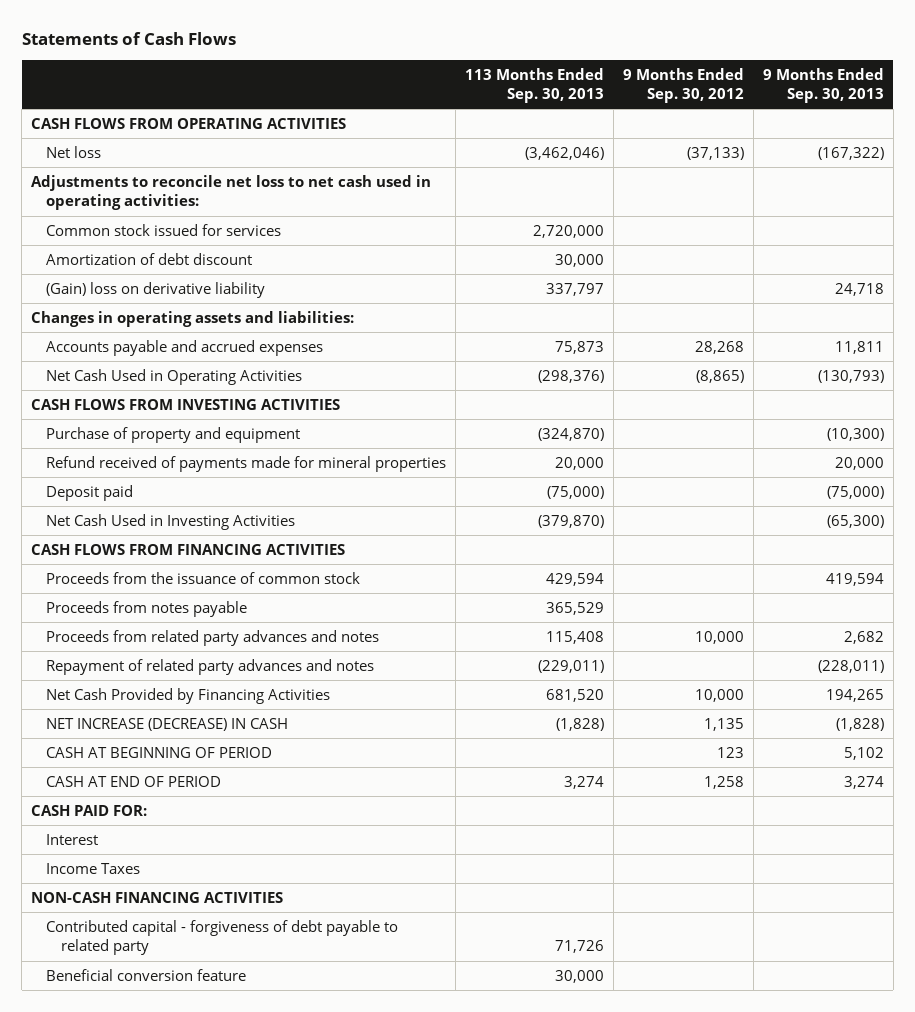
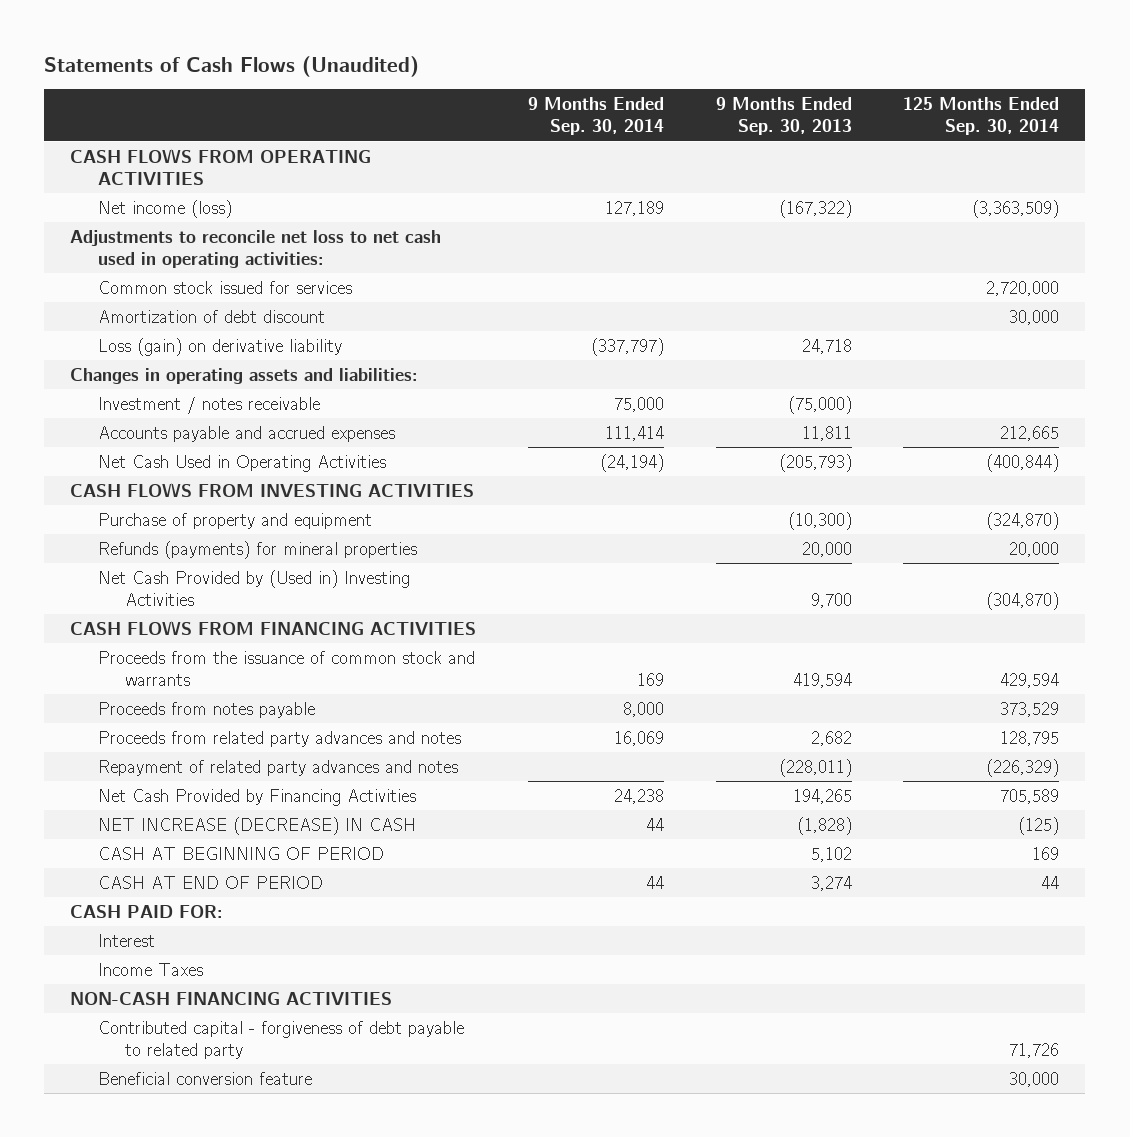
[21,31,236,45] Statements of Cash Flows -> [44,55,420,77] Statements of Cash Flows (Unaudited)
[464,67,604,104] 113 Months Ended Sep. 30, 2013 -> none
[622,67,744,104] 9 Months Ended Sep. 30, 2012 -> none
none -> [527,97,664,136] 9 Months Ended Sep. 30, 2014
none -> [903,97,1060,136] 125 Months Ended Sep. 30, 2014
[45,145,101,158] Net loss -> [97,199,232,218] Net income (loss)
[45,281,265,298] (Gain) loss on derivative liability -> [97,337,342,356] Loss (gain) on derivative liability
none -> [97,396,320,414] Investment / notes receivable
[817,369,884,383] (130,793) -> [778,453,852,472] (205,793)
[45,484,133,501] Deposit paid -> none
[45,455,446,472] Refund received of payments made for mineral properties -> [97,540,417,559] Refunds (payments) for mineral properties
[45,513,295,530] Net Cash Used in Investing Activities -> [97,569,410,606] Net Cash Provided by (Used in) Investing Activities
[826,514,884,528] (65,300) -> [810,592,852,608] 9,700
[45,571,360,584] Proceeds from the issuance of common stock -> [97,650,475,686] Proceeds from the issuance of common stock and warrants

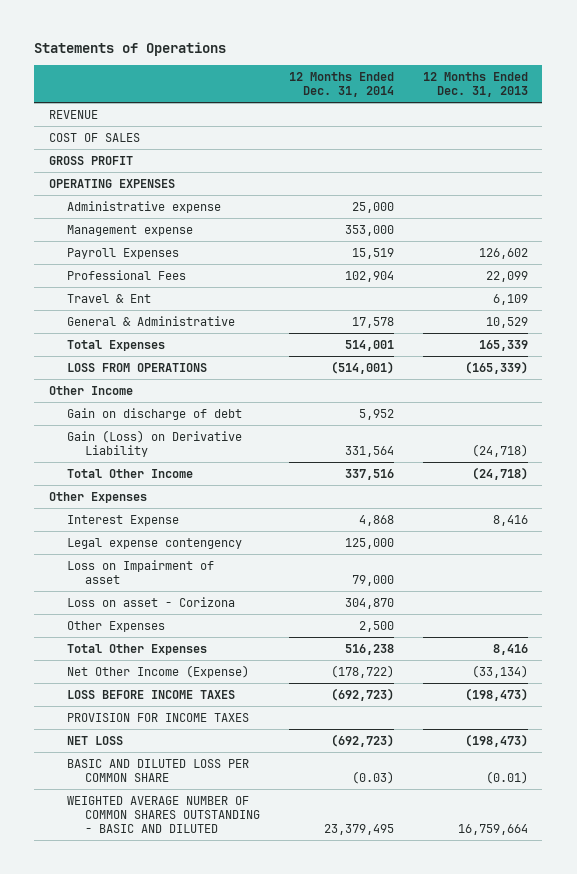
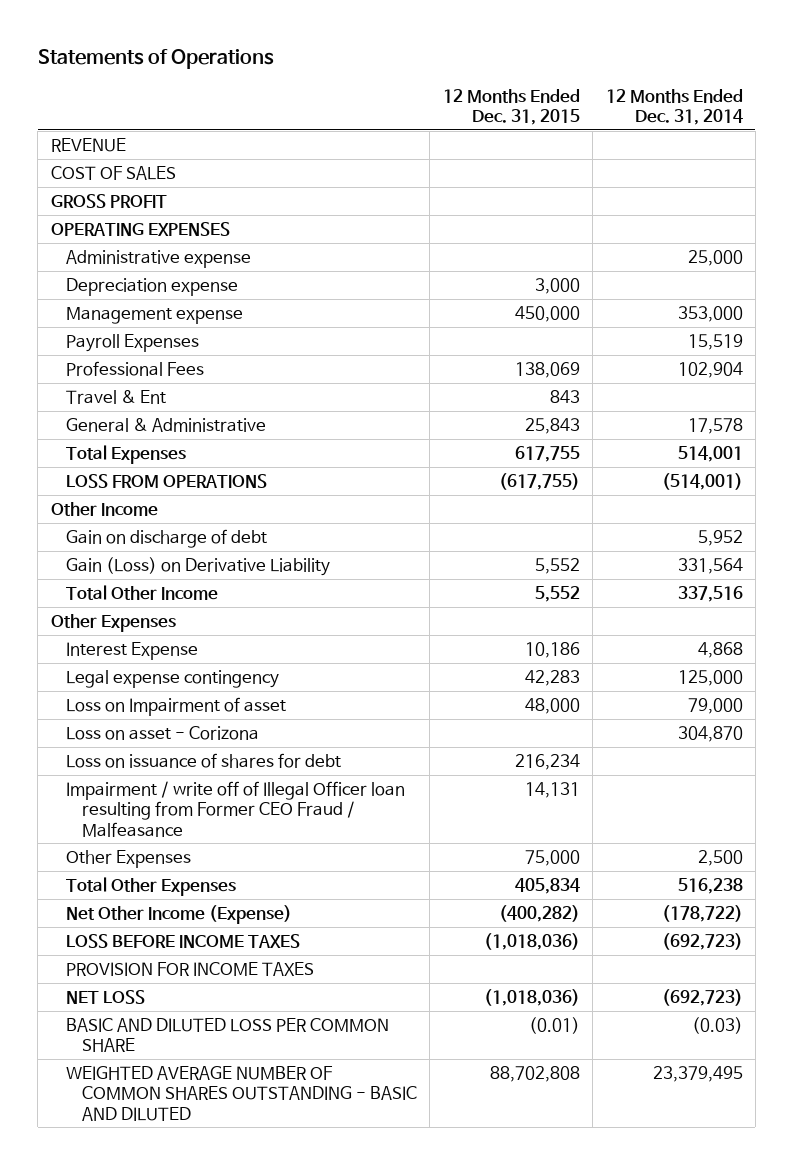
[422,71,528,97] 12 Months Ended Dec. 31, 2013 -> none
none -> [442,88,580,125] 12 Months Ended Dec. 31, 2015
none -> [66,278,239,297] Depreciation expense
[66,537,242,549] Legal expense contengency -> [66,670,280,689] Legal expense contingency
none -> [66,753,342,769] Loss on issuance of shares for debt
none -> [66,781,406,837] Impairment / write off of Illegal Officer loan resulting from Former CEO Fraud / Malfeasance

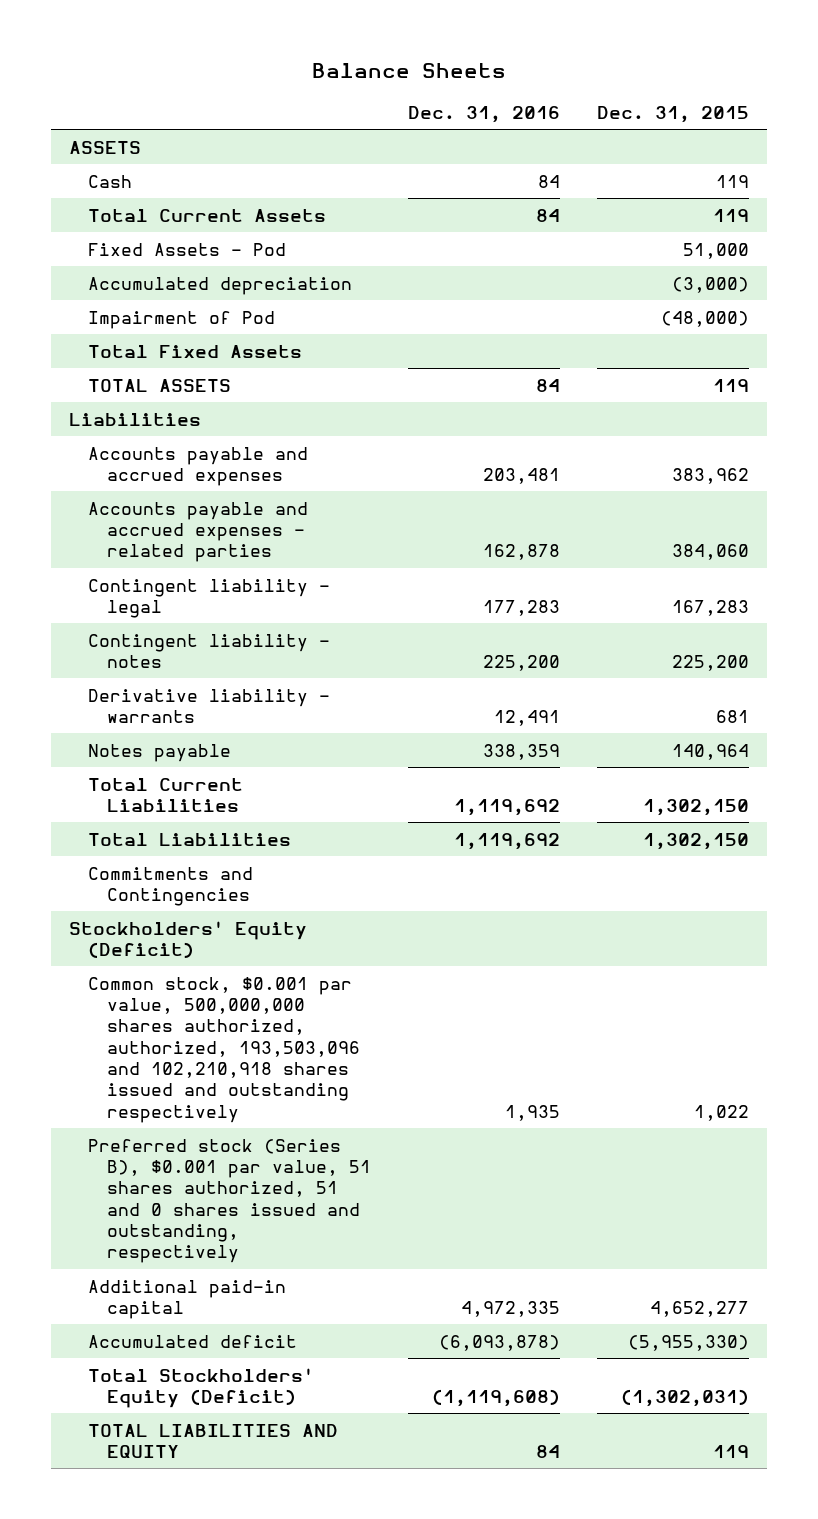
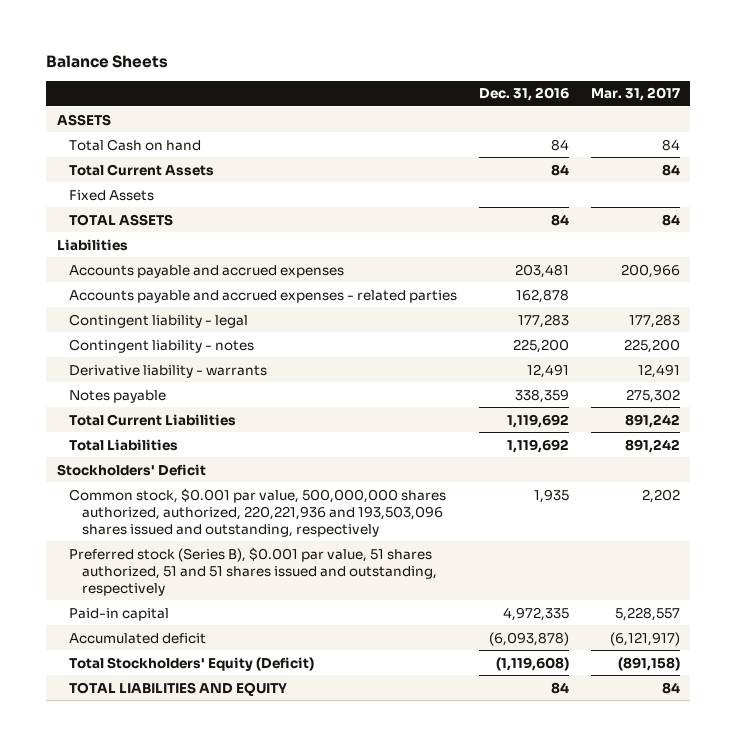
[596,105,749,123] Dec. 31, 2015 -> none
none -> [590,87,680,102] Mar. 31, 2017
[88,174,133,188] Cash -> [69,138,202,151] Total Cash on hand
[88,276,353,295] Accumulated depreciation -> none
[88,310,276,329] Impairment of Pod -> none
[88,344,303,358] Total Fixed Assets -> none
[88,242,287,256] Fixed Assets - Pod -> [69,189,155,201] Fixed Assets
[88,866,254,906] Commitments and Contingencies -> none
[69,920,308,958] Stockholders' Equity (Deficit) -> [56,463,206,476] Stockholders' Deficit
[88,976,361,1123] Common stock, $0.001 par value, 500,000,000 shares authorized, authorized, 193,503,096 and 102,210,918 shares issued and outstanding respectively -> [69,487,447,537] Common stock, $0.001 par value, 500,000,000 shares authorized, authorized, 220,221,936 and 193,503,096 shares issued and outstanding, respectively
[88,1138,372,1264] Preferred stock (Series B), $0.001 par value, 51 shares authorized, 51 and 0 shares issued and outstanding, respectively -> [69,546,437,596] Preferred stock (Series B), $0.001 par value, 51 shares authorized, 51 and 51 shares issued and outstanding, respectively
[88,1279,287,1319] Additional paid-in capital -> [69,607,170,621] Paid-in capital

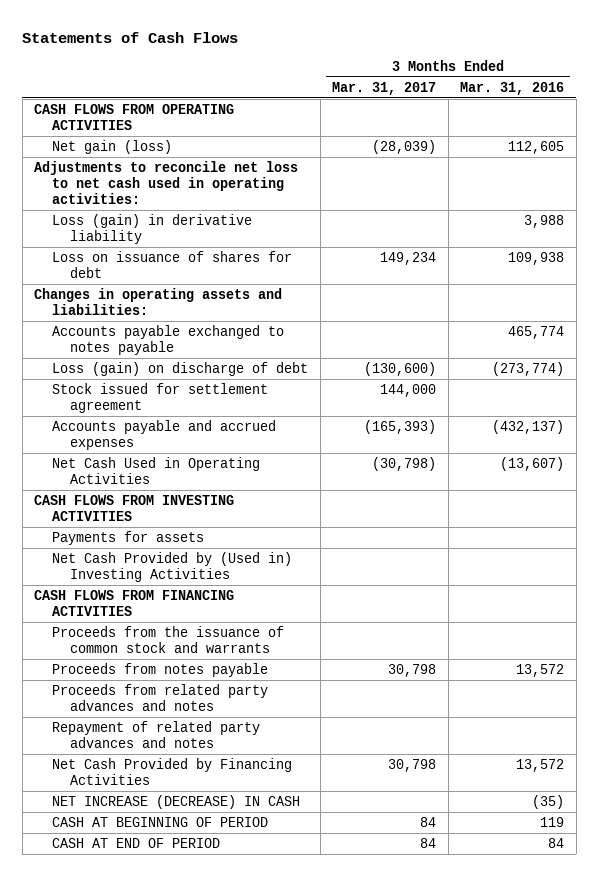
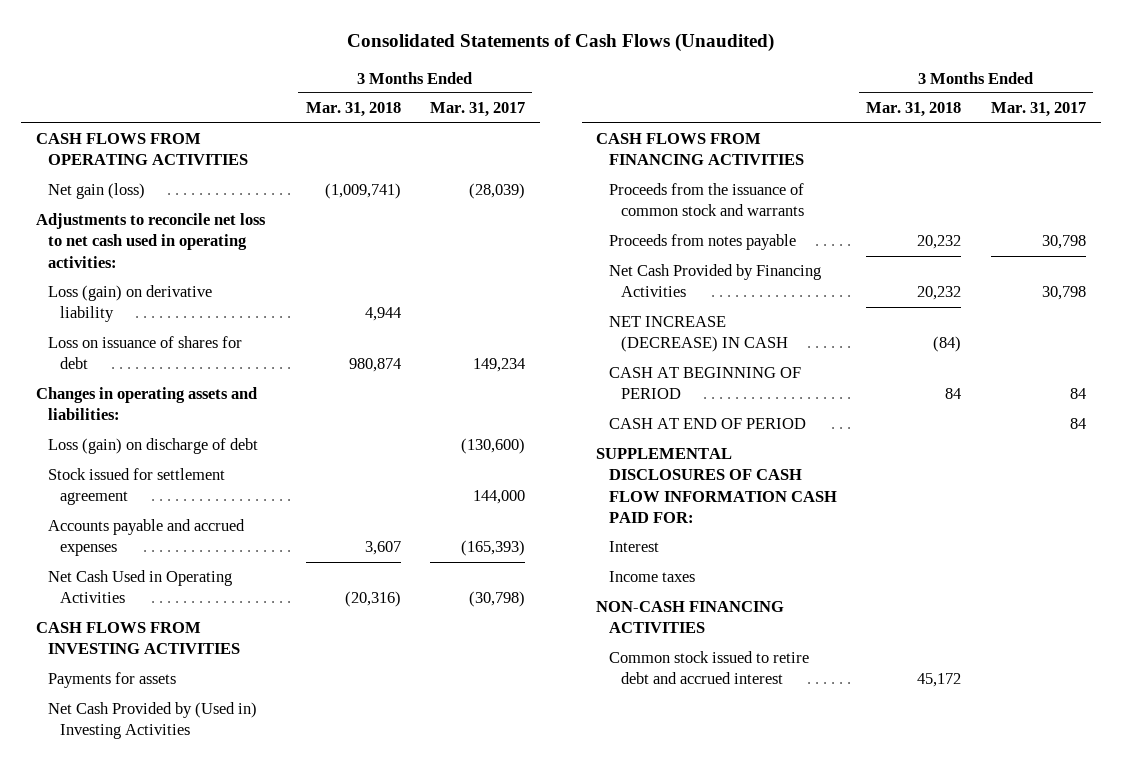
[22,31,239,43] Statements of Cash Flows -> [346,32,774,52] Consolidated Statements of Cash Flows (Unaudited)
[460,81,565,95] Mar. 31, 2016 -> none
none -> [305,102,401,118] Mar. 31, 2018
[52,213,253,245] Loss (gain) in derivative liability -> [47,285,212,323] Loss (gain) on derivative liability
[52,324,285,356] Accounts payable exchanged to notes payable -> none
[52,683,269,712] Proceeds from related party advances and notes -> none
[52,720,261,749] Repayment of related party advances and notes -> none
none -> [596,448,837,523] SUPPLEMENTAL DISCLOSURES OF CASH FLOW INFORMATION CASH PAID FOR:
none -> [608,541,659,553] Interest
none -> [608,571,695,583] Income taxes
none -> [596,601,785,634] NON-CASH FINANCING ACTIVITIES
none -> [608,651,809,685] Common stock issued to retire debt and accrued interest

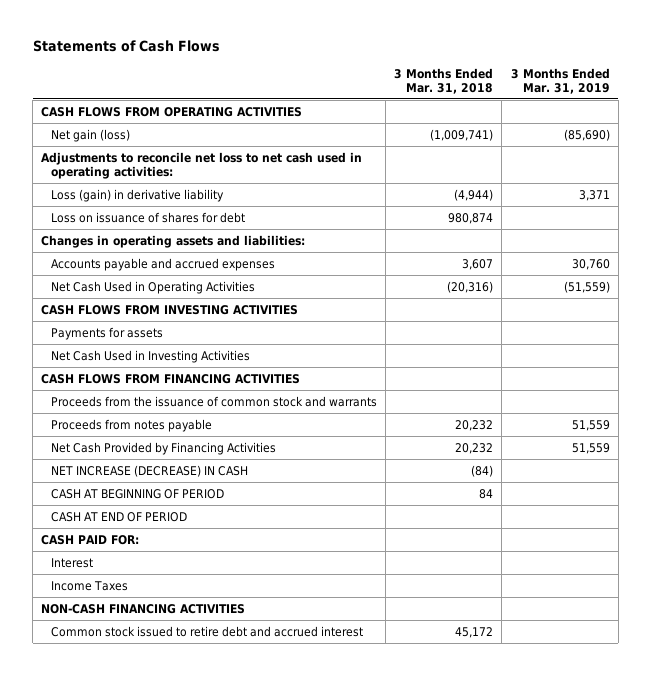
[346,32,774,52] Consolidated Statements of Cash Flows (Unaudited) -> [32,39,220,52] Statements of Cash Flows
[430,102,526,118] Mar. 31, 2017 -> none
none -> [510,67,610,94] 3 Months Ended Mar. 31, 2019
[47,285,212,323] Loss (gain) on derivative liability -> [51,188,225,202] Loss (gain) in derivative liability
[364,307,401,322] 4,944 -> [454,188,494,201] (4,944)
[47,438,258,455] Loss (gain) on discharge of debt -> none
[47,468,225,506] Stock issued for settlement agreement -> none
[47,702,257,740] Net Cash Provided by (Used in) Investing Activities -> [51,349,251,363] Net Cash Used in Investing Activities
[596,448,837,523] SUPPLEMENTAL DISCLOSURES OF CASH FLOW INFORMATION CASH PAID FOR: -> none
none -> [41,534,140,545] CASH PAID FOR:
[608,571,695,583] Income taxes -> [51,580,129,591] Income Taxes

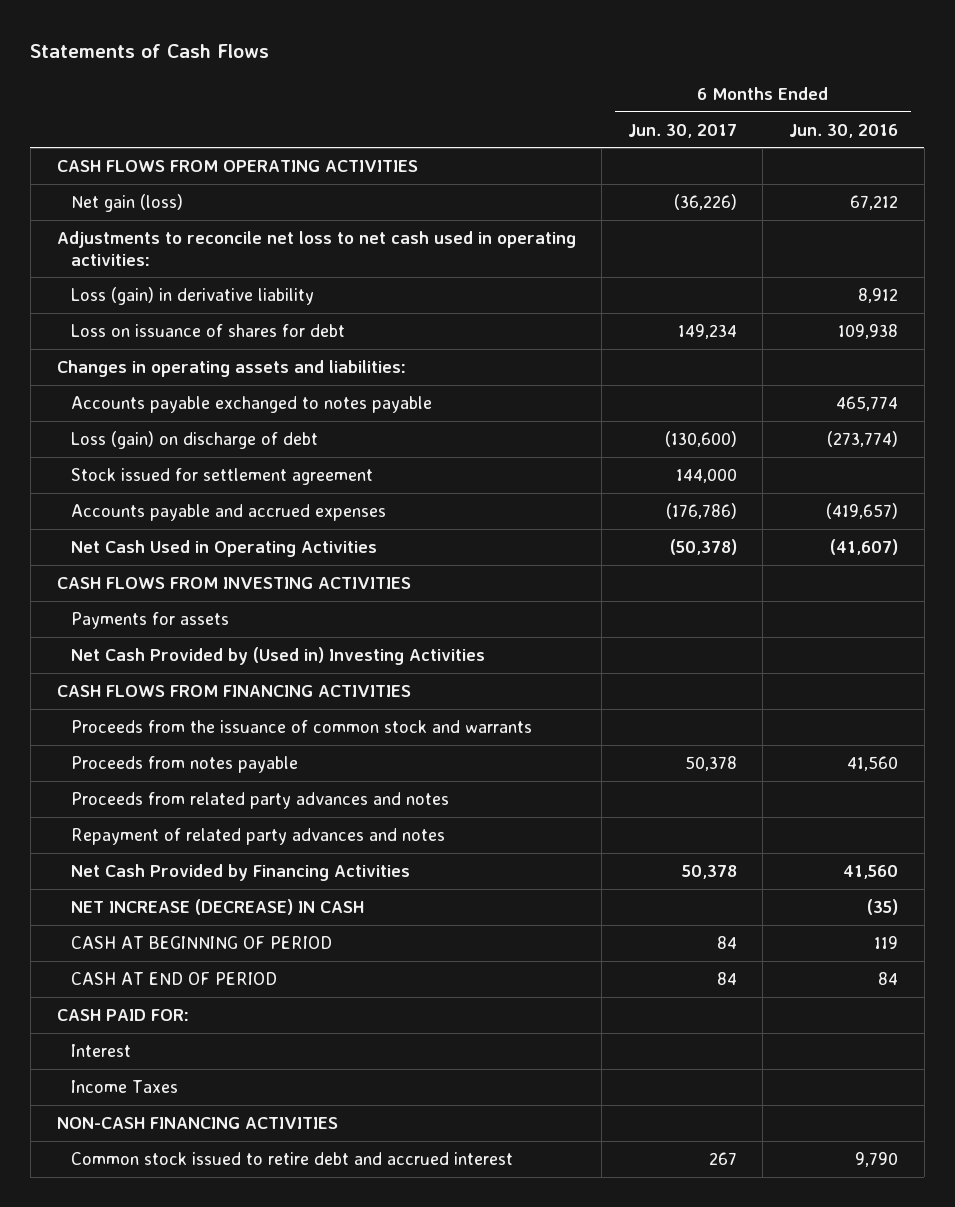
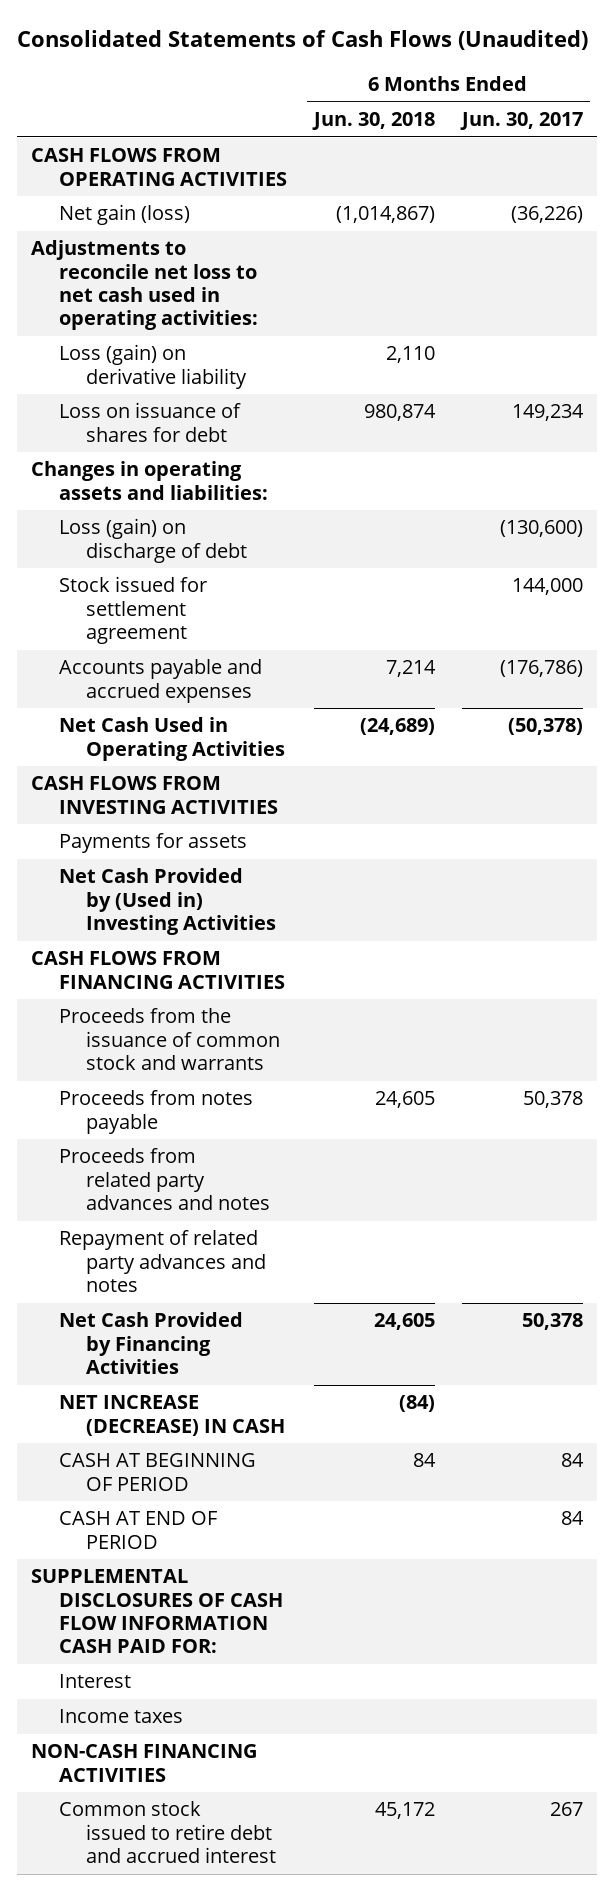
[30,44,270,59] Statements of Cash Flows -> [17,30,589,51] Consolidated Statements of Cash Flows (Unaudited)
[789,123,899,138] Jun. 30, 2016 -> none
none -> [311,112,435,131] Jun. 30, 2018
[71,286,315,305] Loss (gain) in derivative liability -> [58,344,248,389] Loss (gain) on derivative liability
[71,395,433,413] Accounts payable exchanged to notes payable -> none
[56,1008,189,1021] CASH PAID FOR: -> none
none -> [30,1569,283,1654] SUPPLEMENTAL DISCLOSURES OF CASH FLOW INFORMATION CASH PAID FOR:
[71,1079,179,1093] Income Taxes -> [58,1709,183,1724] Income taxes

